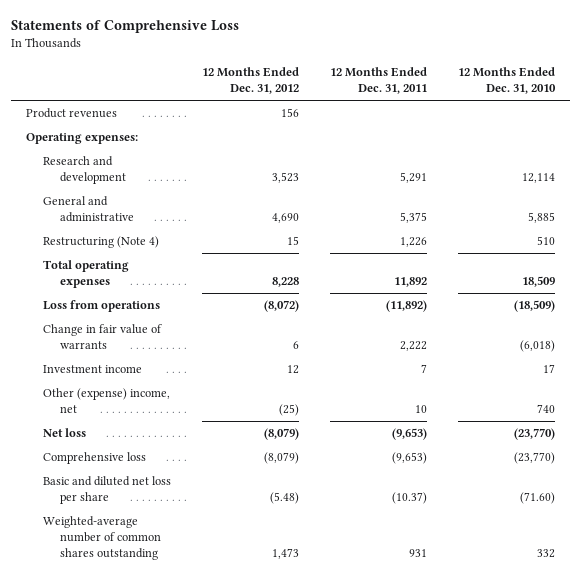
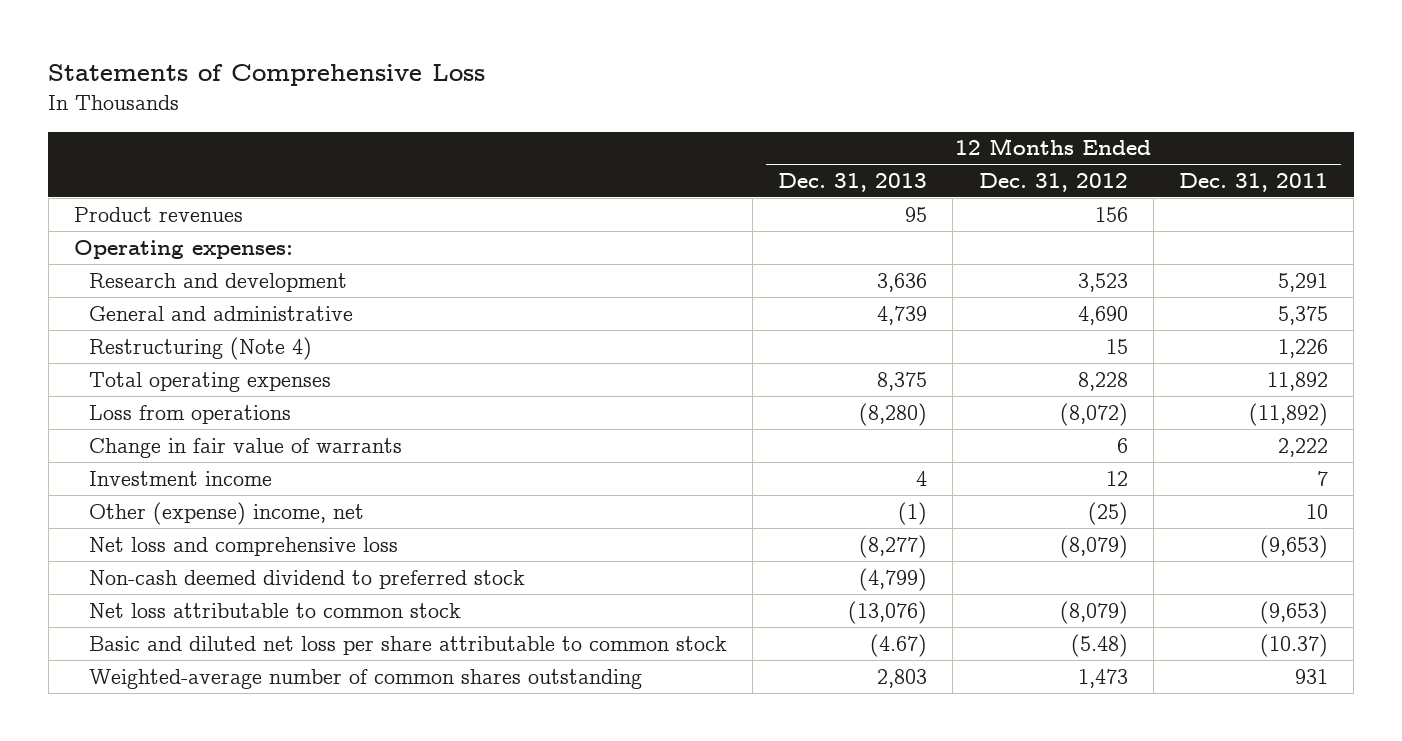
[457,66,556,94] 12 Months Ended Dec. 31, 2010 -> none
none -> [778,172,928,192] Dec. 31, 2013
[43,428,87,438] Net loss -> [89,536,399,556] Net loss and comprehensive loss
none -> [89,569,526,589] Non-cash deemed dividend to preferred stock
[43,452,147,465] Comprehensive loss -> [89,602,462,618] Net loss attributable to common stock
[43,476,172,505] Basic and diluted net loss per share -> [89,635,728,655] Basic and diluted net loss per share attributable to common stock

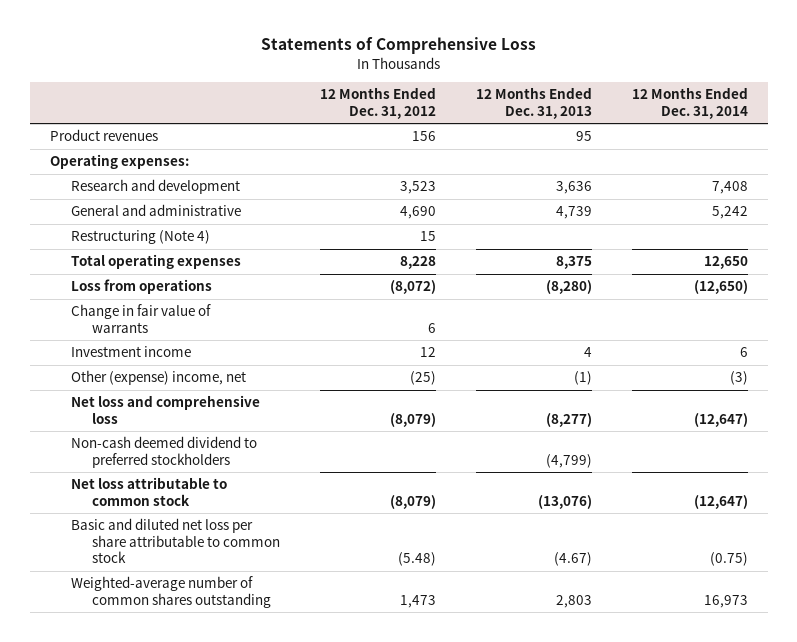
[1178,172,1328,192] Dec. 31, 2011 -> none
none -> [631,87,748,119] 12 Months Ended Dec. 31, 2014
[89,569,526,589] Non-cash deemed dividend to preferred stock -> [70,436,257,468] Non-cash deemed dividend to preferred stockholders

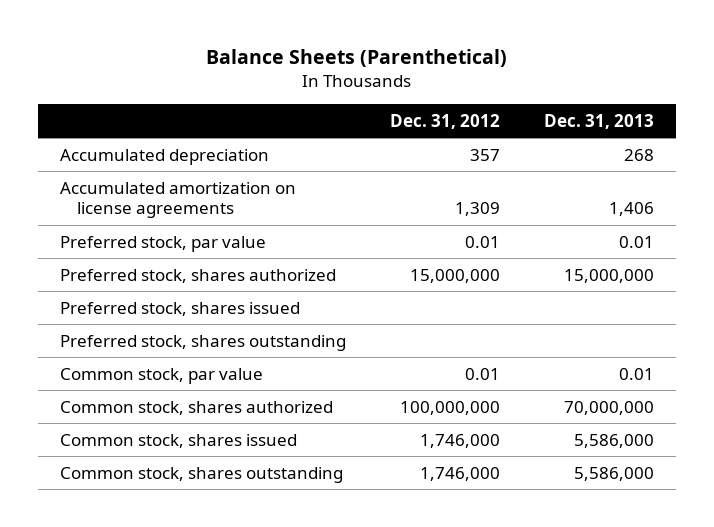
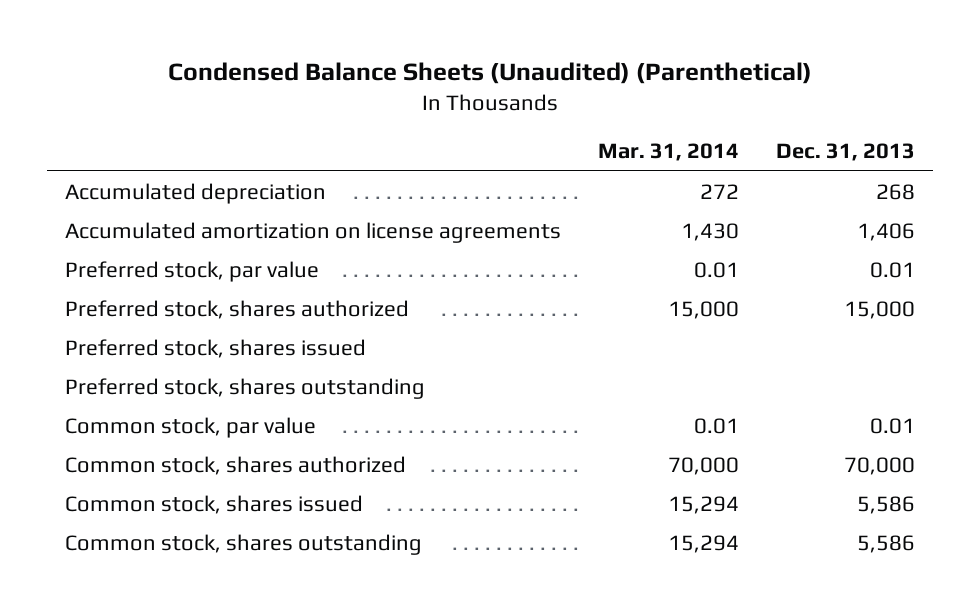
[206,49,508,68] Balance Sheets (Parenthetical) -> [167,62,812,85] Condensed Balance Sheets (Unaudited) (Parenthetical)
[390,113,501,129] Dec. 31, 2012 -> none
none -> [597,143,739,162] Mar. 31, 2014
[564,268,655,283] 15,000,000 -> [843,300,915,319] 15,000
[564,400,655,415] 70,000,000 -> [843,456,915,475] 70,000
[574,433,655,448] 5,586,000 -> [856,495,915,514] 5,586
[574,466,655,481] 5,586,000 -> [856,534,915,553] 5,586

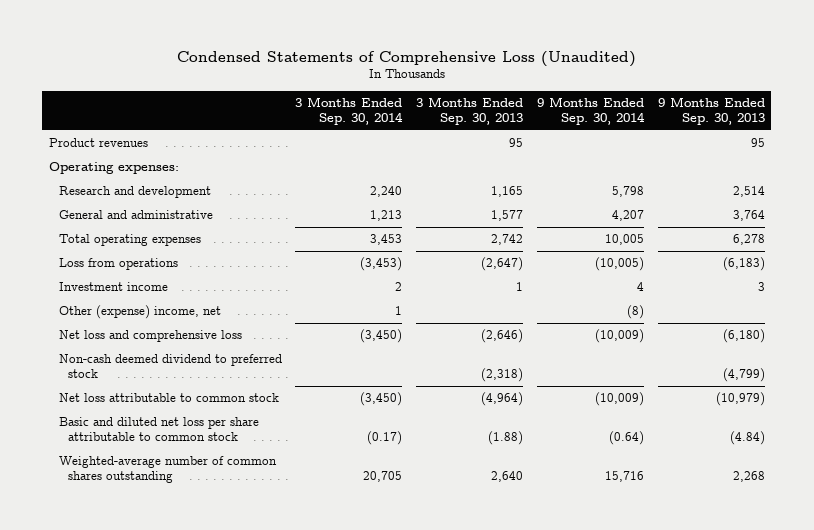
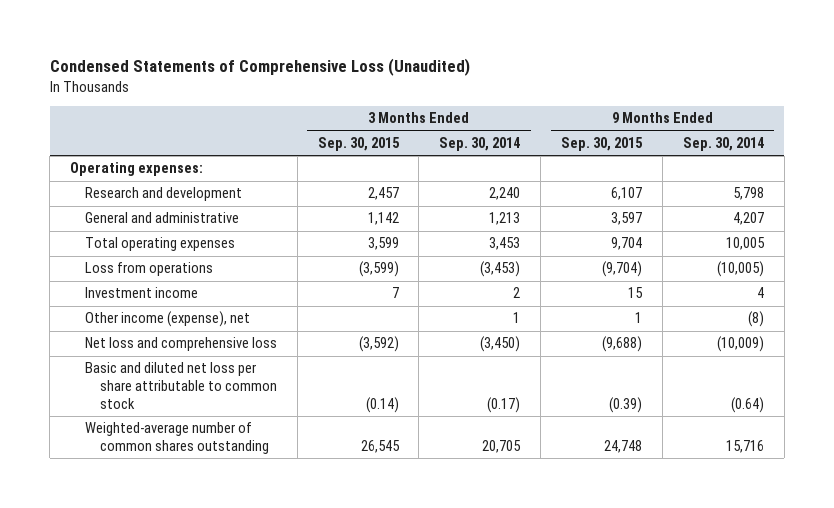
[416,97,524,125] 3 Months Ended Sep. 30, 2013 -> none
[657,97,765,125] 9 Months Ended Sep. 30, 2013 -> none
none -> [317,136,400,151] Sep. 30, 2015
none -> [561,136,644,151] Sep. 30, 2015
[49,138,149,148] Product revenues -> none
[58,305,221,320] Other (expense) income, net -> [84,311,250,328] Other income (expense), net
[58,354,282,379] Non-cash deemed dividend to preferred stock -> none
[58,393,279,403] Net loss attributable to common stock -> none

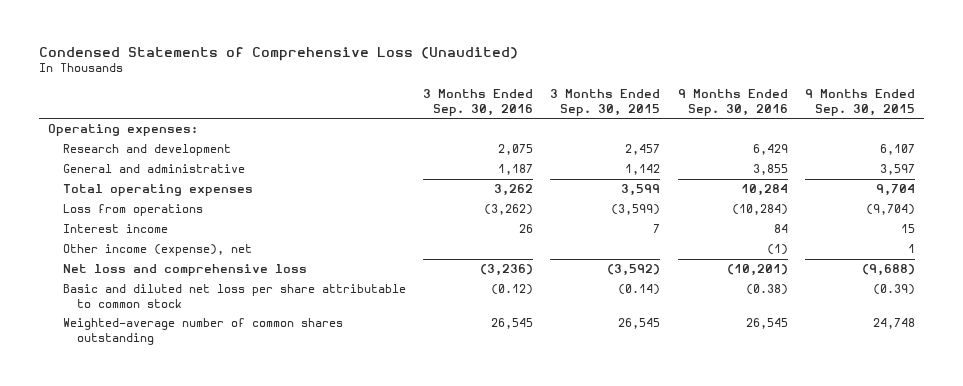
[439,136,521,151] Sep. 30, 2014 -> none
[682,136,764,151] Sep. 30, 2014 -> none
none -> [423,88,534,116] 3 Months Ended Sep. 30, 2016
none -> [677,88,788,116] 9 Months Ended Sep. 30, 2016
[84,287,198,299] Investment income -> [62,224,168,234] Interest income

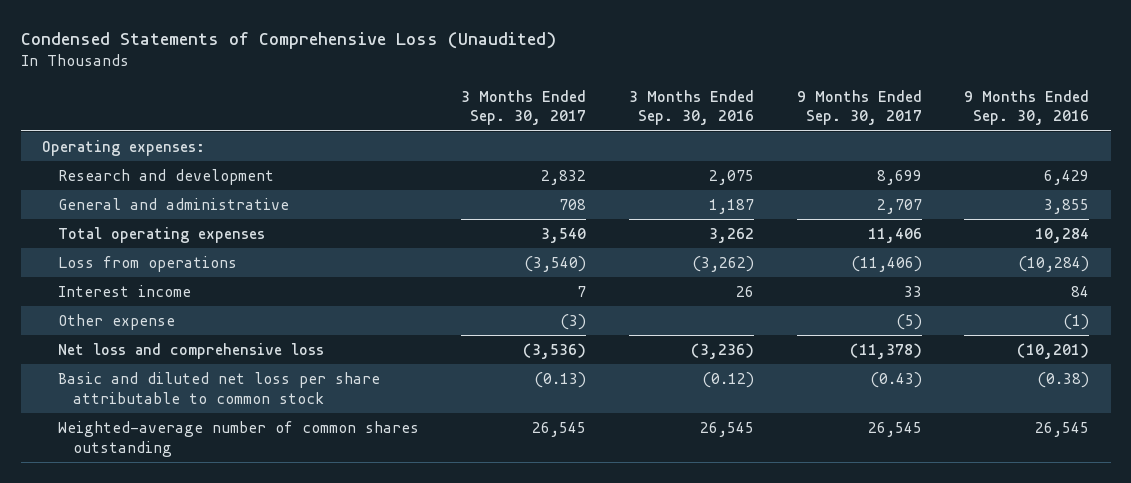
[550,88,661,116] 3 Months Ended Sep. 30, 2015 -> none
[804,88,915,116] 9 Months Ended Sep. 30, 2015 -> none
none -> [461,89,587,126] 3 Months Ended Sep. 30, 2017
none -> [796,89,922,126] 9 Months Ended Sep. 30, 2017
[62,244,252,257] Other income (expense), net -> [57,314,175,331] Other expense

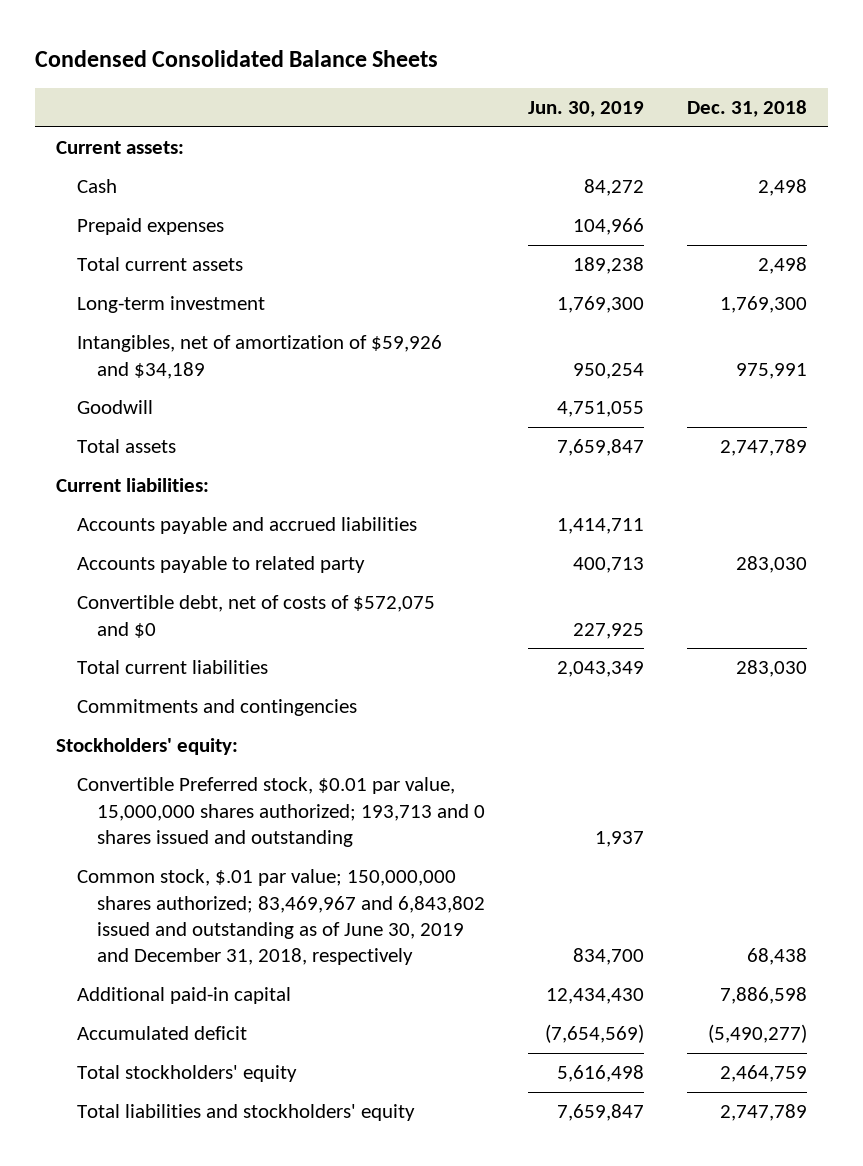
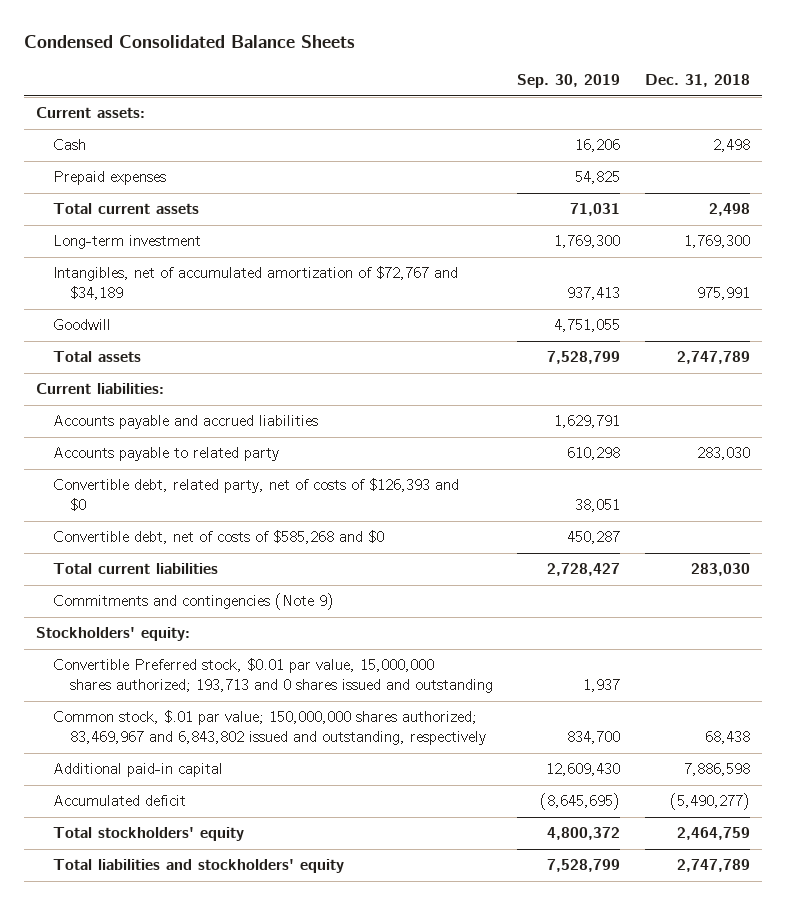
[527,101,644,118] Jun. 30, 2019 -> none
none -> [517,74,621,89] Sep. 30, 2019
[76,335,442,379] Intangibles, net of amortization of $59,926 and $34,189 -> [53,266,459,301] Intangibles, net of accumulated amortization of $72,767 and $34,189
none -> [53,478,460,512] Convertible debt, related party, net of costs of $126,393 and $0
[76,595,435,638] Convertible debt, net of costs of $572,075 and $0 -> [53,530,385,545] Convertible debt, net of costs of $585,268 and $0
[76,699,357,717] Commitments and contingencies -> [53,593,335,611] Commitments and contingencies (Note 9)
[76,869,485,966] Common stock, $.01 par value; 150,000,000 shares authorized; 83,469,967 and 6,843,802 issued and outstanding as of June 30, 2019 and December 31, 2018, respectively -> [53,710,487,746] Common stock, $.01 par value; 150,000,000 shares authorized; 83,469,967 and 6,843,802 issued and outstanding, respectively

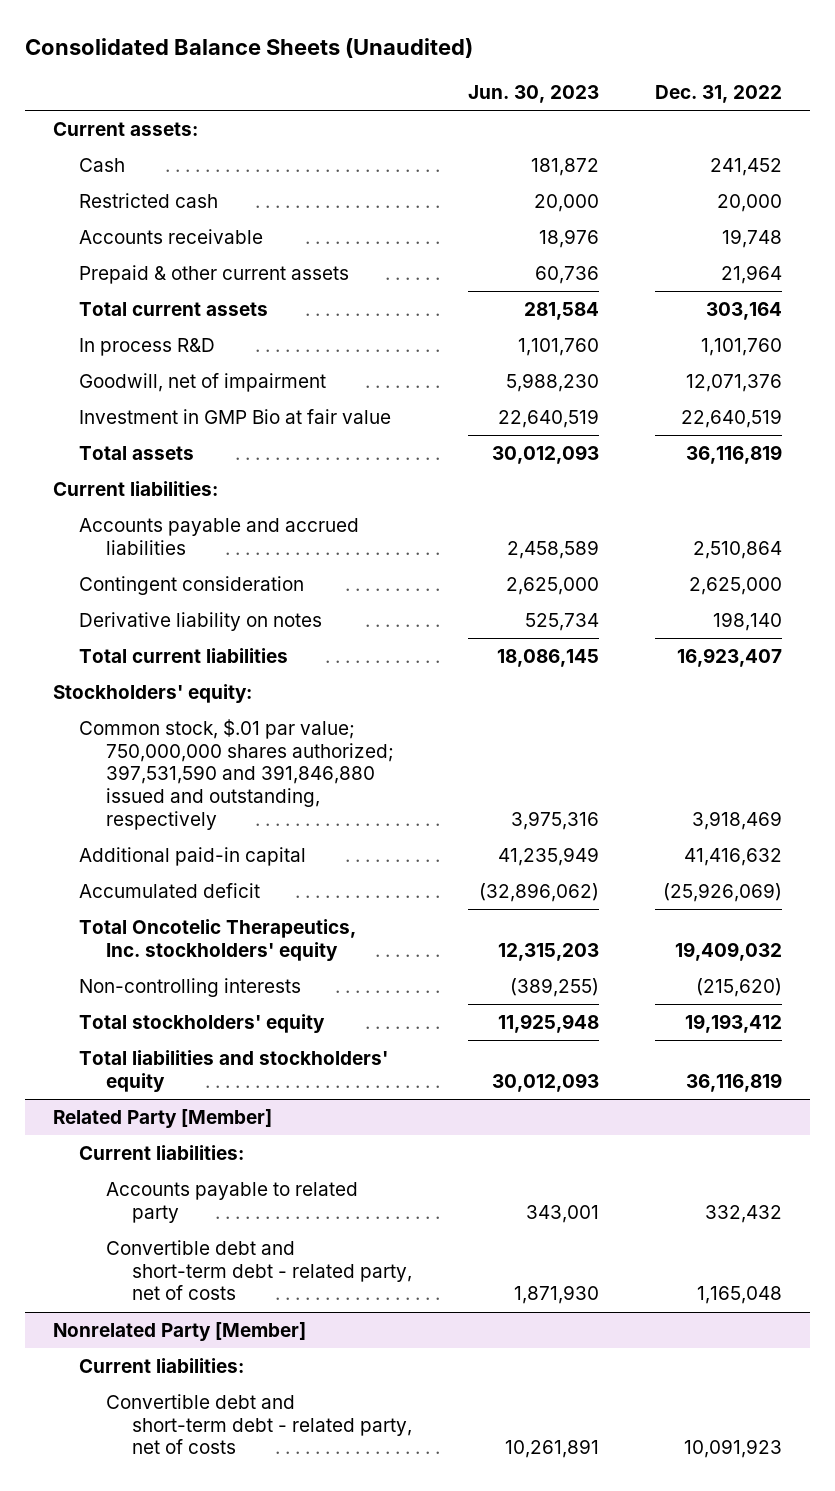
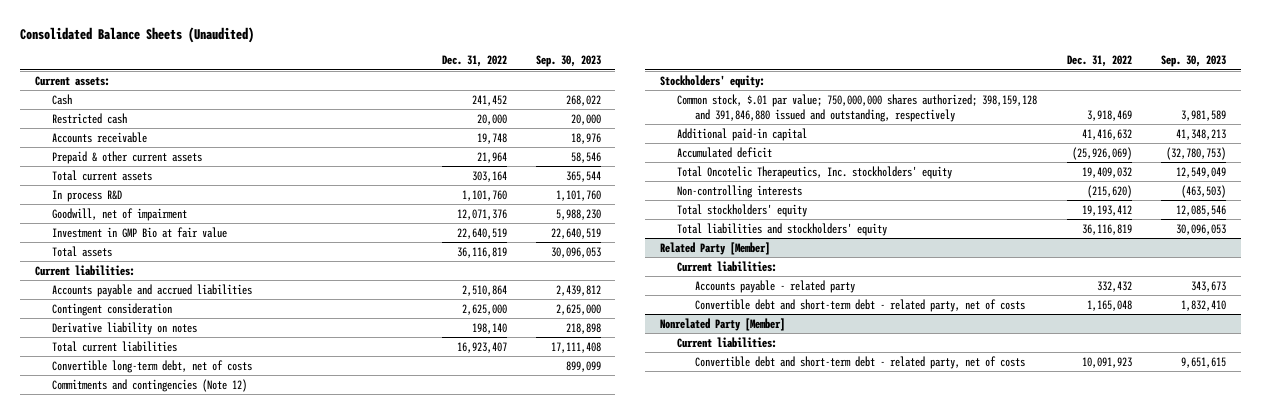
[468,84,600,103] Jun. 30, 2023 -> none
none -> [535,55,601,68] Sep. 30, 2023
none -> [52,359,253,373] Convertible long-term debt, net of costs
none -> [52,378,248,392] Commitments and contingencies (Note 12)
[79,719,394,830] Common stock, $.01 par value; 750,000,000 shares authorized; 397,531,590 and 391,846,880 issued and outstanding, respectively -> [677,93,1038,122] Common stock, $.01 par value; 750,000,000 shares authorized; 398,159,128 and 391,846,880 issued and outstanding, respectively
[105,1182,358,1223] Accounts payable to related party -> [694,279,855,293] Accounts payable - related party

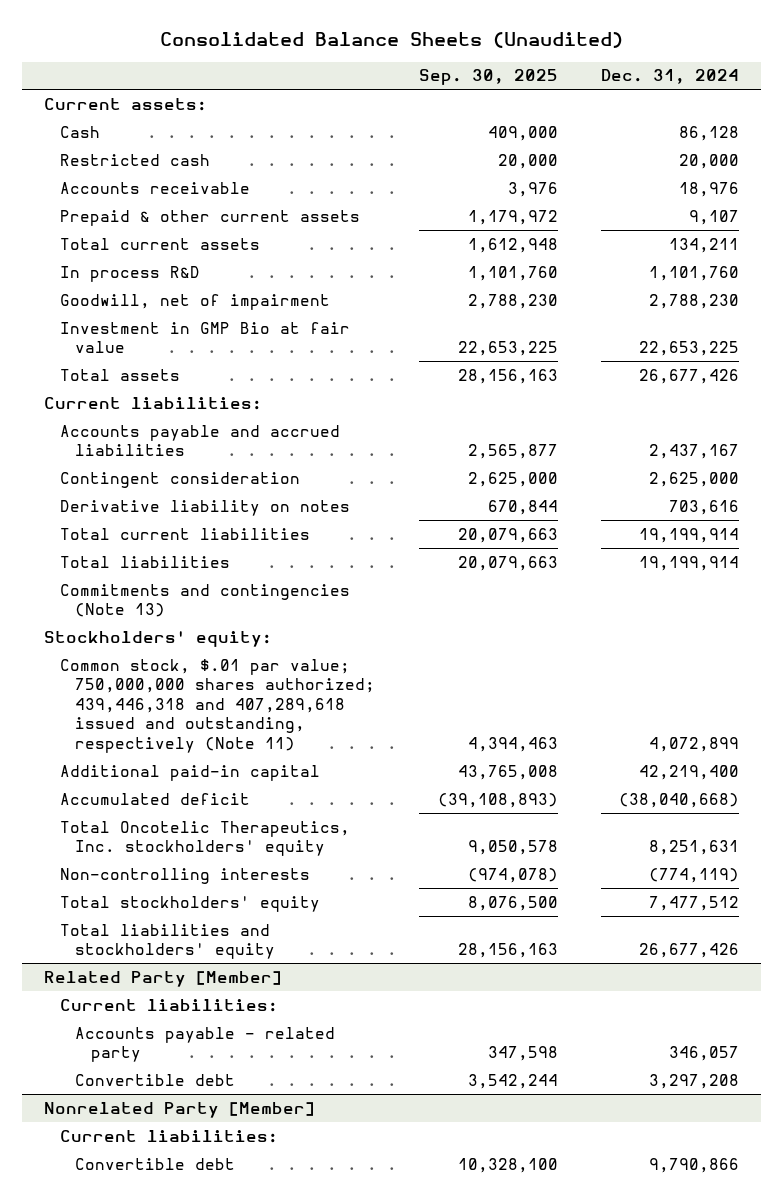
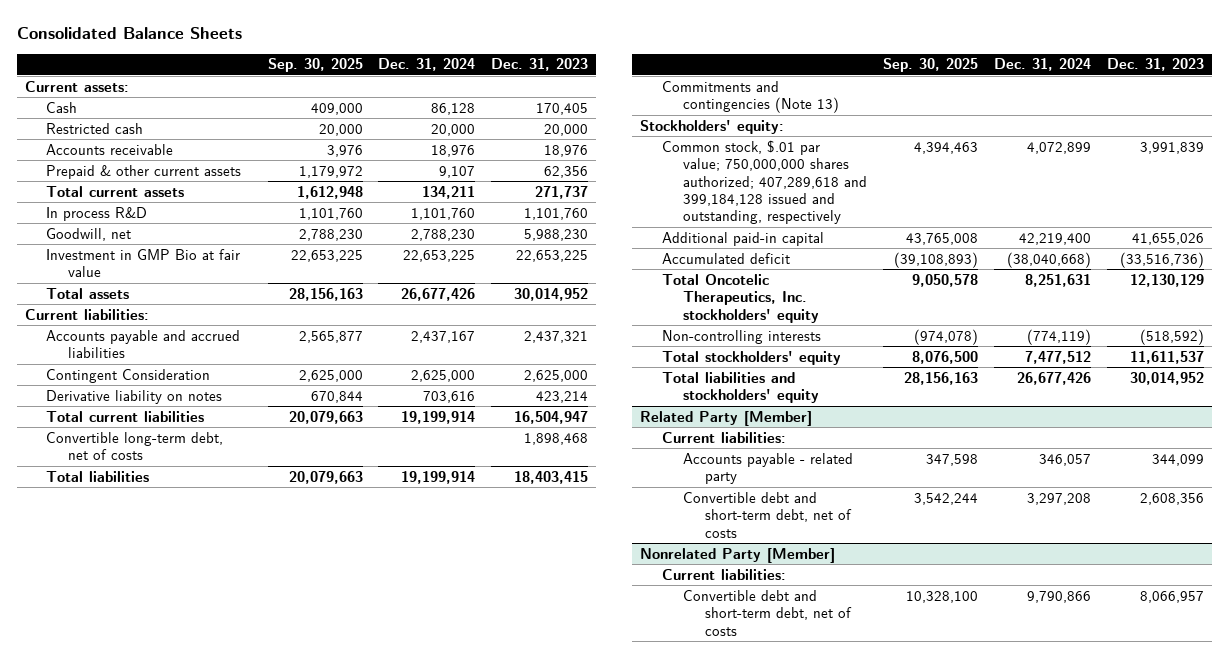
[159,32,623,49] Consolidated Balance Sheets (Unaudited) -> [16,27,242,40] Consolidated Balance Sheets
none -> [491,58,589,72] Dec. 31, 2023
[59,293,330,310] Goodwill, net of impairment -> [46,227,132,241] Goodwill, net
[59,471,300,488] Contingent consideration -> [46,368,211,383] Contingent Consideration
none -> [46,431,224,461] Convertible long-term debt, net of costs
[59,658,376,753] Common stock, $.01 par value; 750,000,000 shares authorized; 439,446,318 and 407,289,618 issued and outstanding, respectively (Note 11) -> [661,139,868,225] Common stock, $.01 par value; 750,000,000 shares authorized; 407,289,618 and 399,184,128 issued and outstanding, respectively
[75,1073,236,1086] Convertible debt -> [683,491,853,538] Convertible debt and short-term debt, net of costs
[75,1157,236,1170] Convertible debt -> [683,589,853,636] Convertible debt and short-term debt, net of costs

